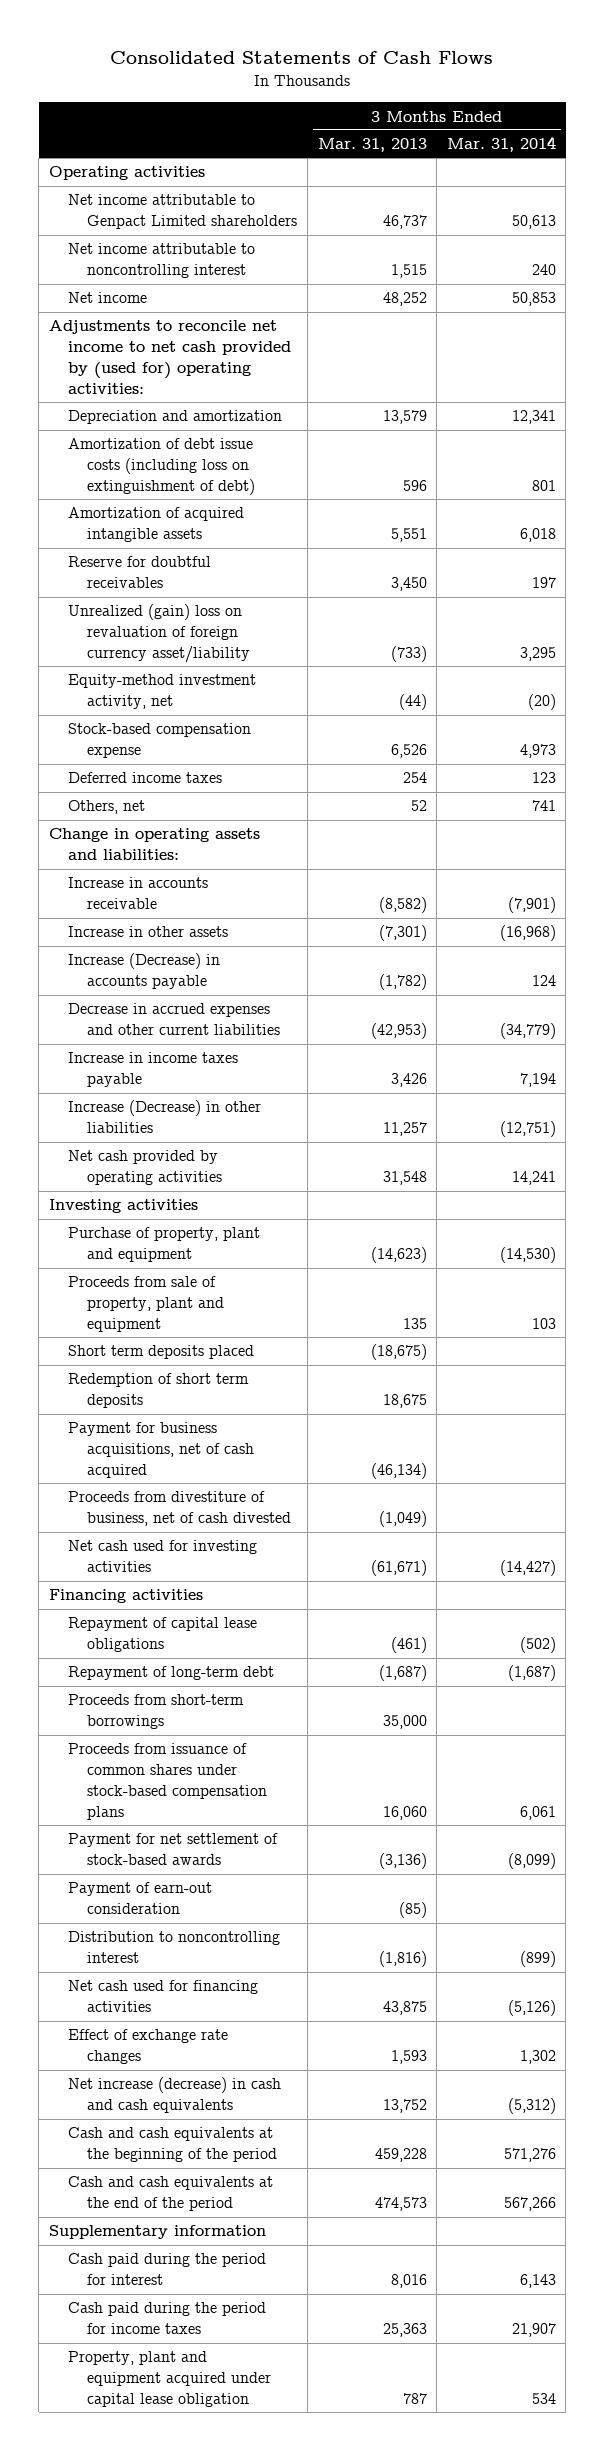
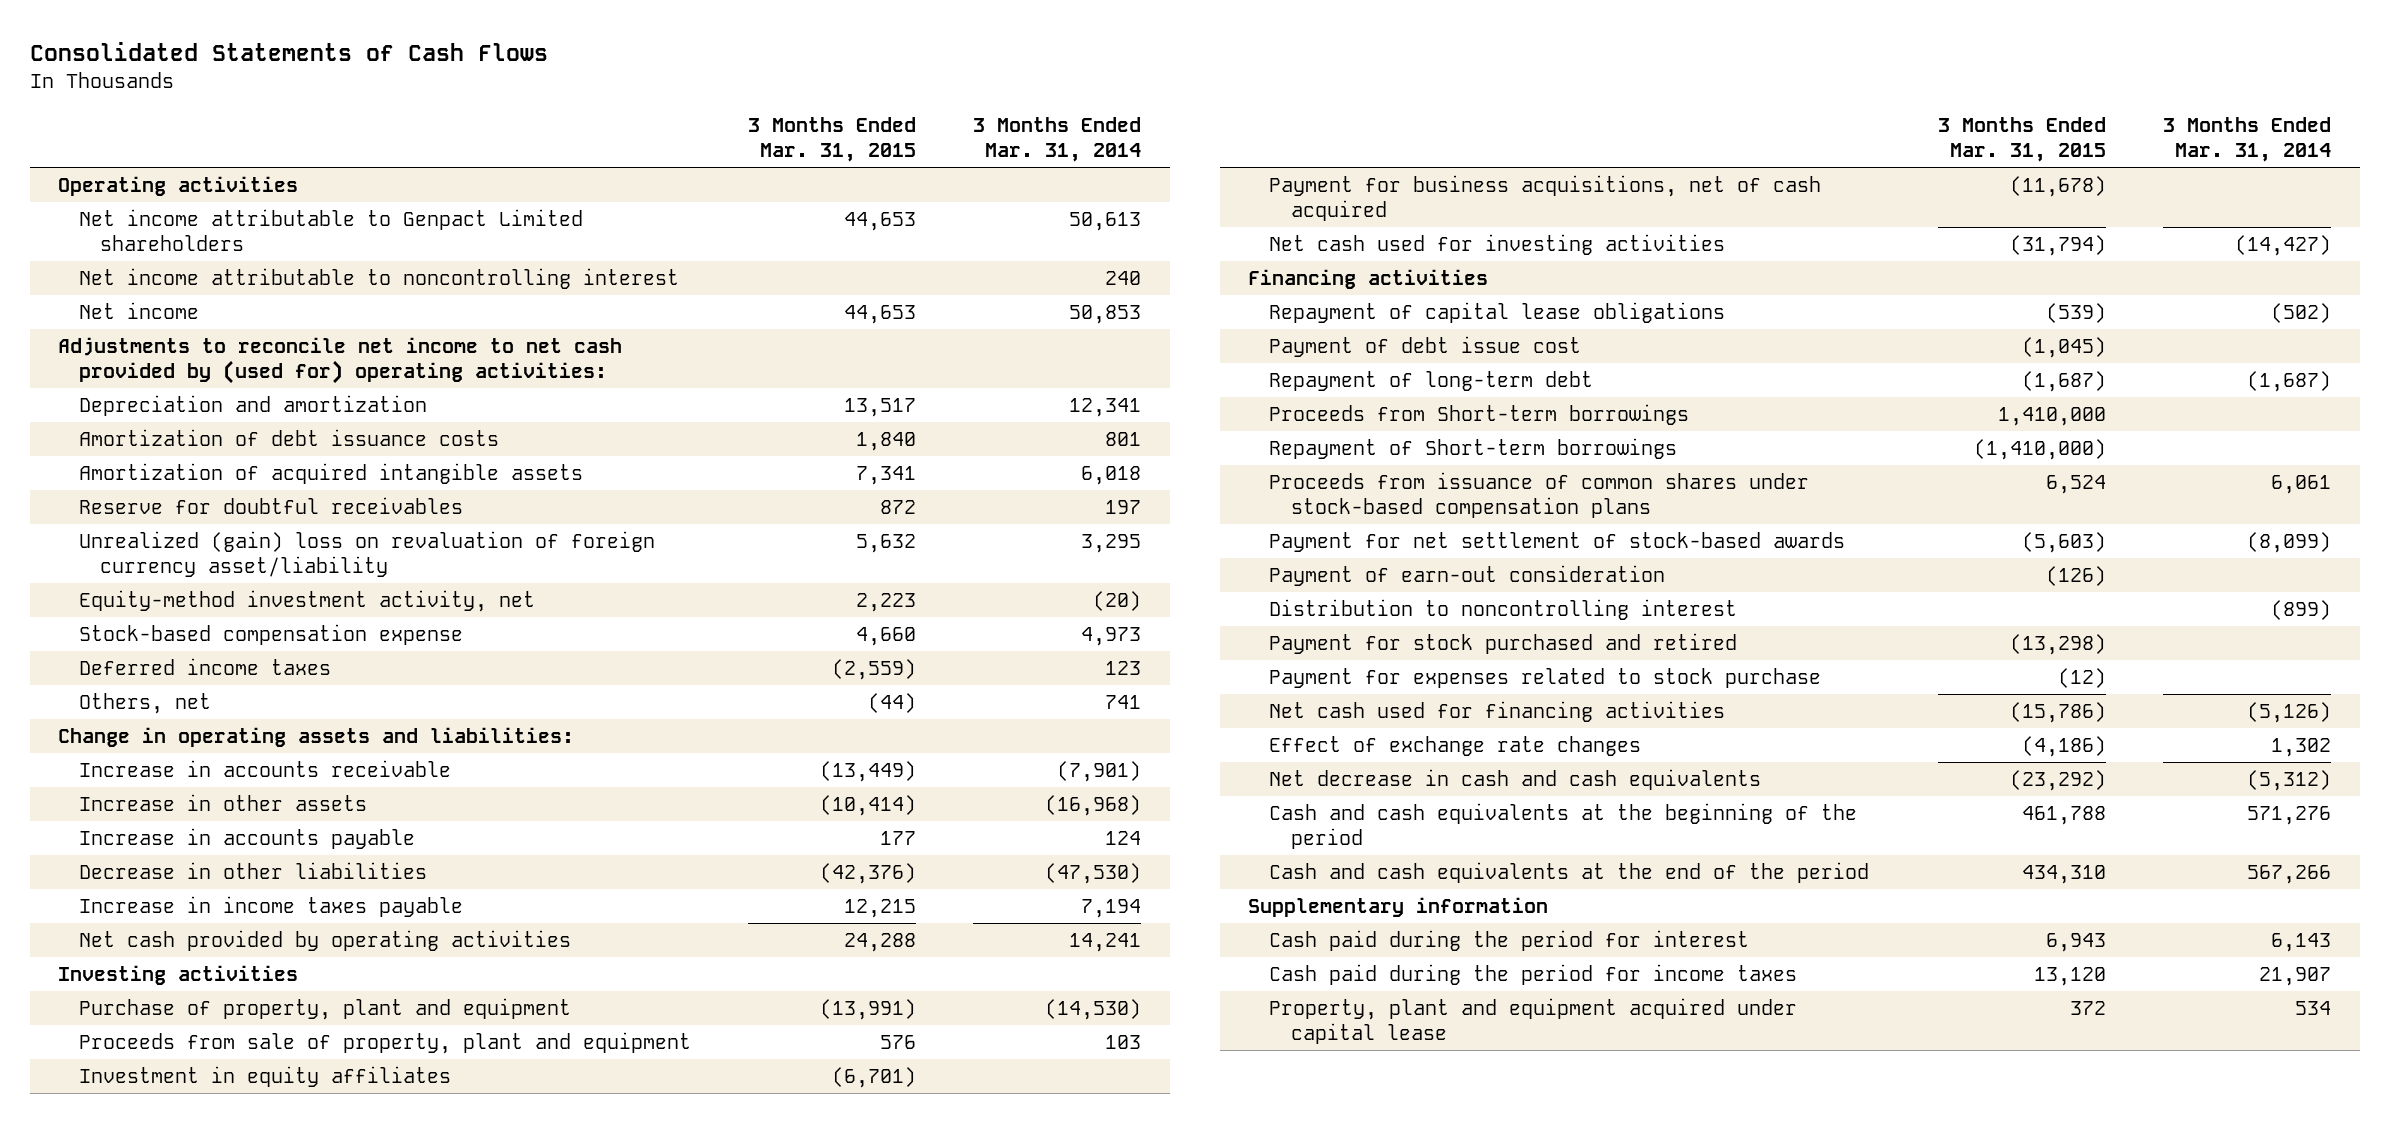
[317,138,427,153] Mar. 31, 2013 -> none
none -> [748,116,917,163] 3 Months Ended Mar. 31, 2015
[68,438,256,496] Amortization of debt issue costs (including loss on extinguishment of debt) -> [79,428,500,446] Amortization of debt issuance costs
[68,953,221,990] Increase (Decrease) in accounts payable -> [79,827,416,849] Increase in accounts payable
[68,1003,281,1036] Decrease in accrued expenses and other current liabilities -> [79,861,428,879] Decrease in other liabilities
[499,1023,556,1040] (34,779) -> [1045,862,1142,884] (47,530)
[68,1100,262,1134] Increase (Decrease) in other liabilities -> none
[68,1345,255,1360] Short term deposits placed -> none
[68,1373,250,1409] Redemption of short term deposits -> none
none -> [79,1065,452,1087] Investment in equity affiliates
[68,1491,292,1527] Proceeds from divestiture of business, net of cash divested -> none
none -> [1269,335,1582,357] Payment of debt issue cost
[68,1694,245,1730] Proceeds from short-term borrowings -> [1269,403,1690,425] Proceeds from Short-term borrowings
none -> [1269,437,1678,459] Repayment of Short-term borrowings
none -> [1269,632,1738,654] Payment for stock purchased and retired
none -> [1269,667,1822,688] Payment for expenses related to stock purchase
[68,2077,282,2114] Net increase (decrease) in cash and cash equivalents -> [1269,768,1762,790] Net decrease in cash and cash equivalents
[68,2351,272,2408] Property, plant and equipment acquired under capital lease obligation -> [1269,997,1798,1045] Property, plant and equipment acquired under capital lease

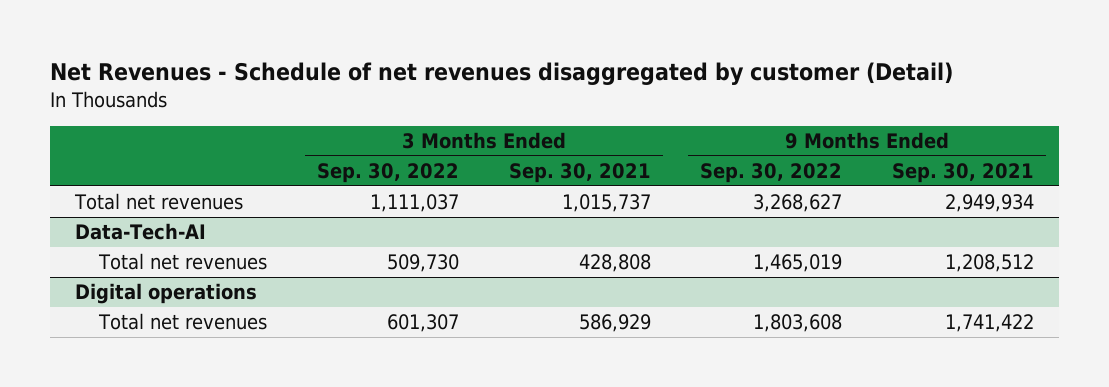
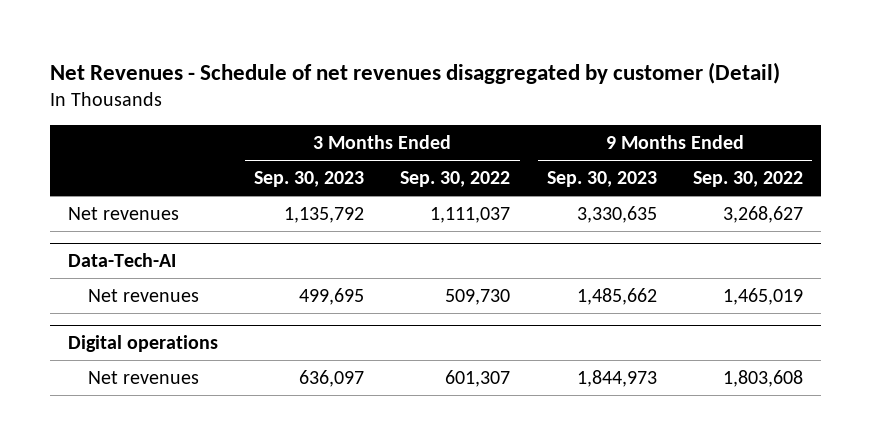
[508,163,651,184] Sep. 30, 2021 -> none
[891,163,1034,184] Sep. 30, 2021 -> none
none -> [254,170,365,187] Sep. 30, 2023
none -> [546,170,657,187] Sep. 30, 2023
[74,193,244,211] Total net revenues -> [67,206,179,220] Net revenues
[98,253,268,271] Total net revenues -> [87,288,199,302] Net revenues
[98,313,268,331] Total net revenues -> [87,370,199,384] Net revenues

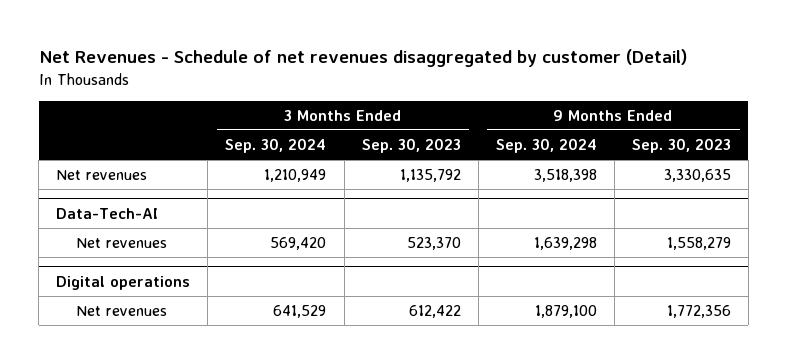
[400,170,511,187] Sep. 30, 2022 -> none
[693,170,804,187] Sep. 30, 2022 -> none
none -> [225,137,327,153] Sep. 30, 2024
none -> [495,137,597,153] Sep. 30, 2024
[299,287,365,305] 499,695 -> [406,237,461,251] 523,370
[576,287,657,305] 1,485,662 -> [666,237,731,251] 1,558,279
[299,369,365,387] 636,097 -> [408,305,461,319] 612,422
[576,369,657,387] 1,844,973 -> [666,305,731,319] 1,772,356

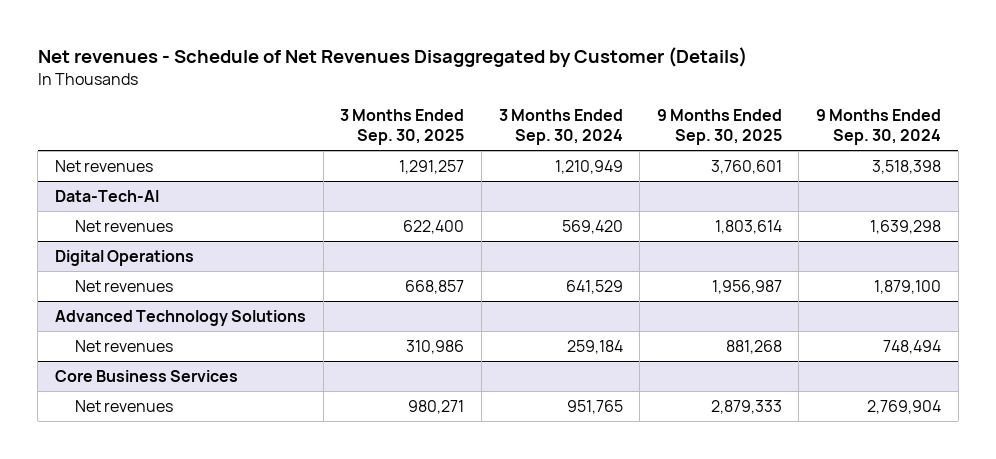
[38,49,687,68] Net Revenues - Schedule of net revenues disaggregated by customer (Detail) -> [37,46,747,67] Net revenues - Schedule of Net Revenues Disaggregated by Customer (Details)
[361,137,461,153] Sep. 30, 2023 -> none
[631,137,731,153] Sep. 30, 2023 -> none
none -> [340,109,465,145] 3 Months Ended Sep. 30, 2025
none -> [656,109,782,145] 9 Months Ended Sep. 30, 2025
[56,275,191,290] Digital operations -> [55,249,195,266] Digital Operations
none -> [55,309,307,326] Advanced Technology Solutions
none -> [74,339,173,352] Net revenues
none -> [55,369,239,382] Core Business Services
none -> [74,399,173,412] Net revenues

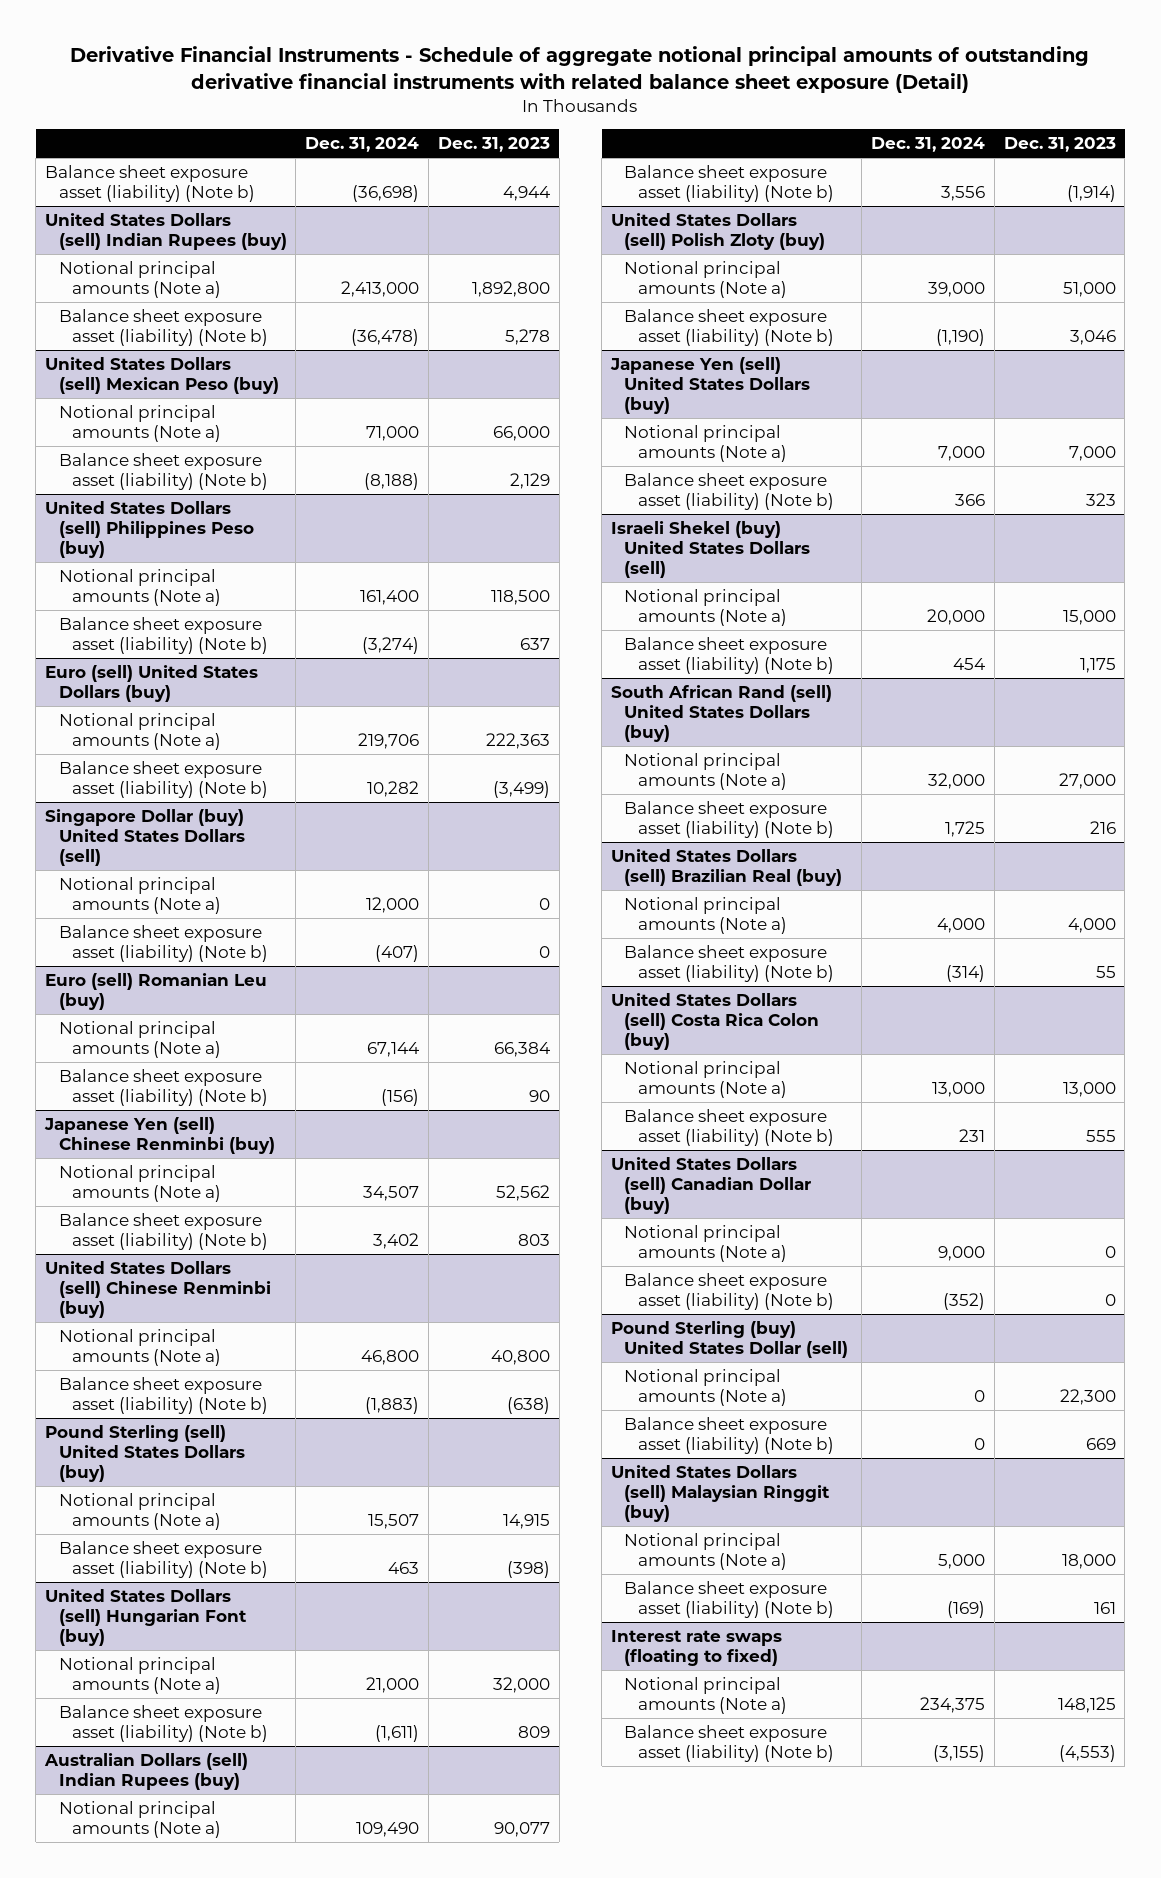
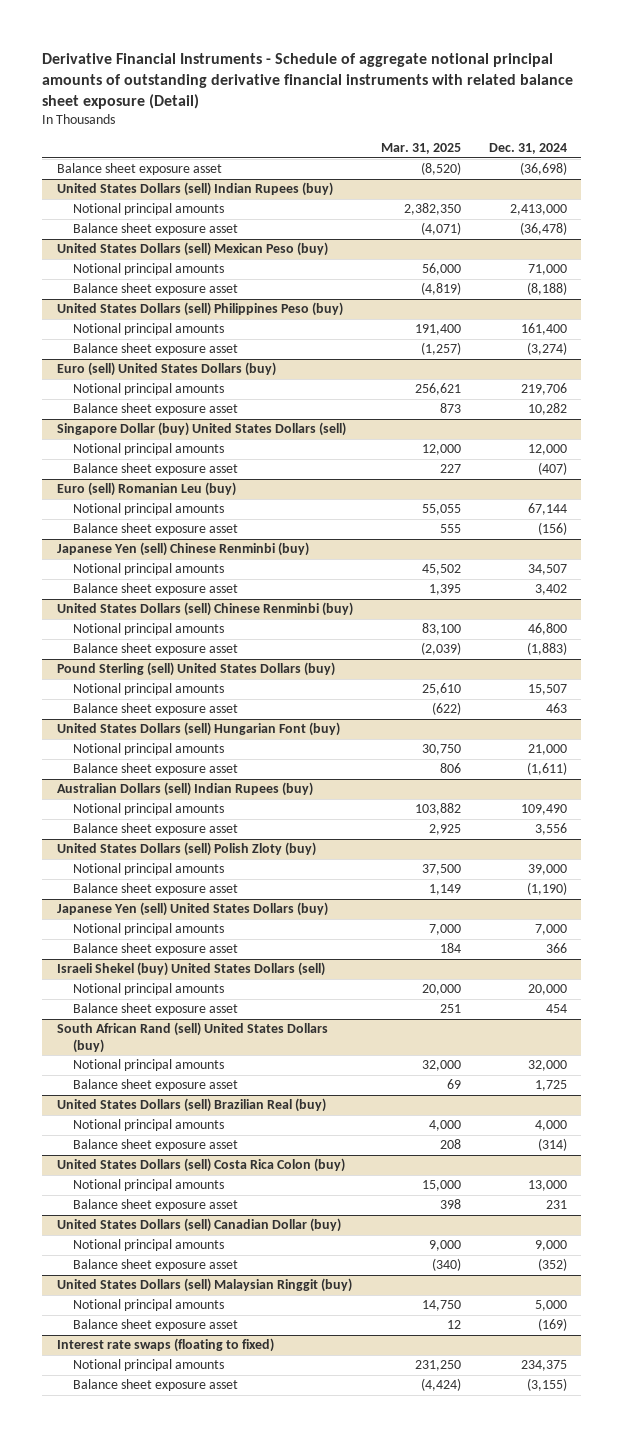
[437,136,550,152] Dec. 31, 2023 -> none
none -> [380,143,461,155] Mar. 31, 2025
[45,165,255,202] Balance sheet exposure asset (liability) (Note b) -> [56,163,222,176] Balance sheet exposure asset
[58,261,222,298] Notional principal amounts (Note a) -> [73,203,225,216] Notional principal amounts
[58,309,269,346] Balance sheet exposure asset (liability) (Note b) -> [73,223,239,236] Balance sheet exposure asset
[58,405,222,442] Notional principal amounts (Note a) -> [73,263,225,276] Notional principal amounts
[58,453,269,490] Balance sheet exposure asset (liability) (Note b) -> [73,283,239,296] Balance sheet exposure asset
[58,569,222,606] Notional principal amounts (Note a) -> [73,323,225,336] Notional principal amounts
[58,617,269,654] Balance sheet exposure asset (liability) (Note b) -> [73,343,239,356] Balance sheet exposure asset
[58,713,222,750] Notional principal amounts (Note a) -> [73,383,225,396] Notional principal amounts
[58,761,269,798] Balance sheet exposure asset (liability) (Note b) -> [73,403,239,416] Balance sheet exposure asset
[58,877,222,914] Notional principal amounts (Note a) -> [73,443,225,456] Notional principal amounts
[58,925,269,962] Balance sheet exposure asset (liability) (Note b) -> [73,463,239,476] Balance sheet exposure asset
[58,1021,222,1058] Notional principal amounts (Note a) -> [73,503,225,516] Notional principal amounts
[58,1069,269,1106] Balance sheet exposure asset (liability) (Note b) -> [73,523,239,536] Balance sheet exposure asset
[58,1165,222,1202] Notional principal amounts (Note a) -> [73,563,225,576] Notional principal amounts
[58,1213,269,1250] Balance sheet exposure asset (liability) (Note b) -> [73,583,239,596] Balance sheet exposure asset
[58,1329,222,1366] Notional principal amounts (Note a) -> [73,623,225,636] Notional principal amounts
[58,1377,269,1414] Balance sheet exposure asset (liability) (Note b) -> [73,643,239,656] Balance sheet exposure asset
[58,1493,222,1530] Notional principal amounts (Note a) -> [73,683,225,696] Notional principal amounts
[58,1541,269,1578] Balance sheet exposure asset (liability) (Note b) -> [73,703,239,716] Balance sheet exposure asset
[58,1657,222,1694] Notional principal amounts (Note a) -> [73,743,225,756] Notional principal amounts
[58,1705,269,1742] Balance sheet exposure asset (liability) (Note b) -> [73,763,239,776] Balance sheet exposure asset
[58,1801,222,1838] Notional principal amounts (Note a) -> [73,803,225,816] Notional principal amounts
[624,165,834,202] Balance sheet exposure asset (liability) (Note b) -> [73,823,239,836] Balance sheet exposure asset
[624,261,787,298] Notional principal amounts (Note a) -> [73,863,225,876] Notional principal amounts
[624,309,834,346] Balance sheet exposure asset (liability) (Note b) -> [73,883,239,896] Balance sheet exposure asset
[624,425,787,462] Notional principal amounts (Note a) -> [73,923,225,936] Notional principal amounts
[624,473,834,510] Balance sheet exposure asset (liability) (Note b) -> [73,943,239,956] Balance sheet exposure asset
[624,589,787,626] Notional principal amounts (Note a) -> [73,983,225,996] Notional principal amounts
[624,637,834,674] Balance sheet exposure asset (liability) (Note b) -> [73,1003,239,1016] Balance sheet exposure asset
[624,753,787,790] Notional principal amounts (Note a) -> [73,1059,225,1072] Notional principal amounts
[624,801,834,838] Balance sheet exposure asset (liability) (Note b) -> [73,1079,239,1092] Balance sheet exposure asset
[624,897,787,934] Notional principal amounts (Note a) -> [73,1119,225,1132] Notional principal amounts
[624,945,834,982] Balance sheet exposure asset (liability) (Note b) -> [73,1139,239,1152] Balance sheet exposure asset
[624,1061,787,1098] Notional principal amounts (Note a) -> [73,1179,225,1192] Notional principal amounts
[624,1109,834,1146] Balance sheet exposure asset (liability) (Note b) -> [73,1199,239,1212] Balance sheet exposure asset
[610,1321,849,1358] Pound Sterling (buy) United States Dollar (sell) -> none
[624,1369,787,1406] Notional principal amounts (Note a) -> none
[624,1417,834,1454] Balance sheet exposure asset (liability) (Note b) -> none
[624,1225,787,1262] Notional principal amounts (Note a) -> [73,1239,225,1252] Notional principal amounts
[624,1273,834,1310] Balance sheet exposure asset (liability) (Note b) -> [73,1259,239,1272] Balance sheet exposure asset
[624,1533,787,1570] Notional principal amounts (Note a) -> [73,1299,225,1312] Notional principal amounts
[624,1581,834,1618] Balance sheet exposure asset (liability) (Note b) -> [73,1319,239,1332] Balance sheet exposure asset
[624,1677,787,1714] Notional principal amounts (Note a) -> [73,1359,225,1372] Notional principal amounts
[624,1725,834,1762] Balance sheet exposure asset (liability) (Note b) -> [73,1379,239,1392] Balance sheet exposure asset

